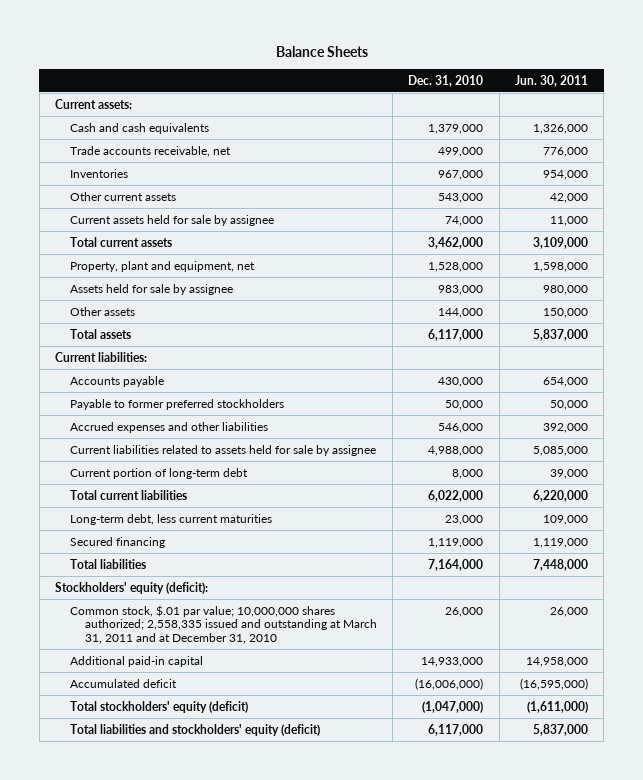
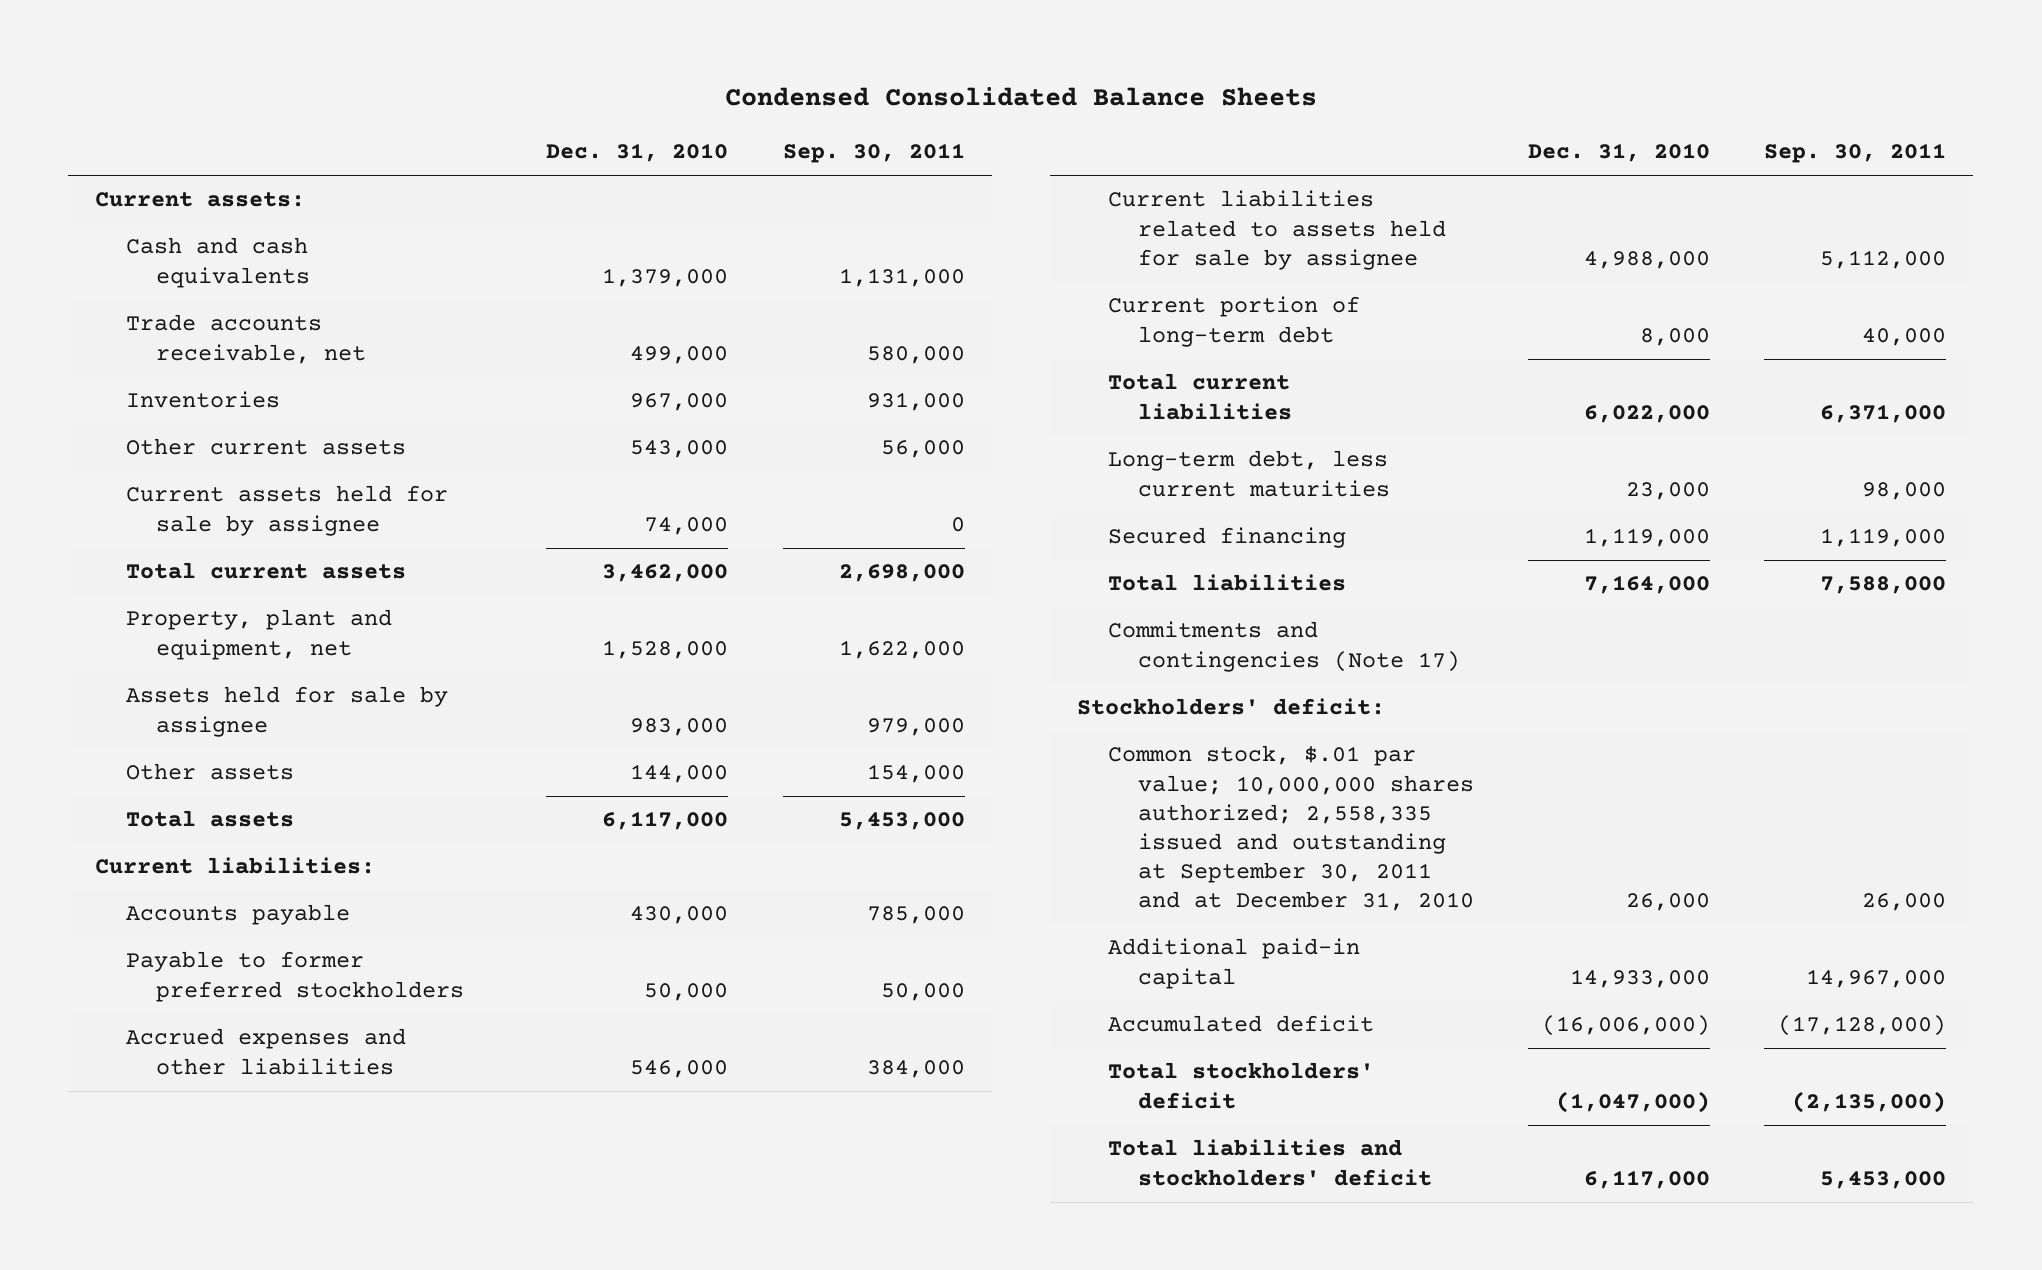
[275,46,368,58] Balance Sheets -> [724,86,1317,106] Condensed Consolidated Balance Sheets
[515,74,589,87] Jun. 30, 2011 -> none
none -> [782,143,965,164] Sep. 30, 2011
none -> [1107,621,1461,672] Commitments and contingencies (Note 17)
[55,581,209,594] Stockholders' equity (deficit): -> [1077,698,1386,716] Stockholders' deficit:
[69,604,377,645] Common stock, $.01 par value; 10,000,000 shares authorized; 2,558,335 issued and outstanding at March 31, 2011 and at December 31, 2010 -> [1107,745,1475,911] Common stock, $.01 par value; 10,000,000 shares authorized; 2,558,335 issued and outstanding at September 30, 2011 and at December 31, 2010
[69,700,248,713] Total stockholders' equity (deficit) -> [1107,1062,1374,1109] Total stockholders' deficit
[69,723,320,736] Total liabilities and stockholders' equity (deficit) -> [1107,1139,1433,1186] Total liabilities and stockholders' deficit

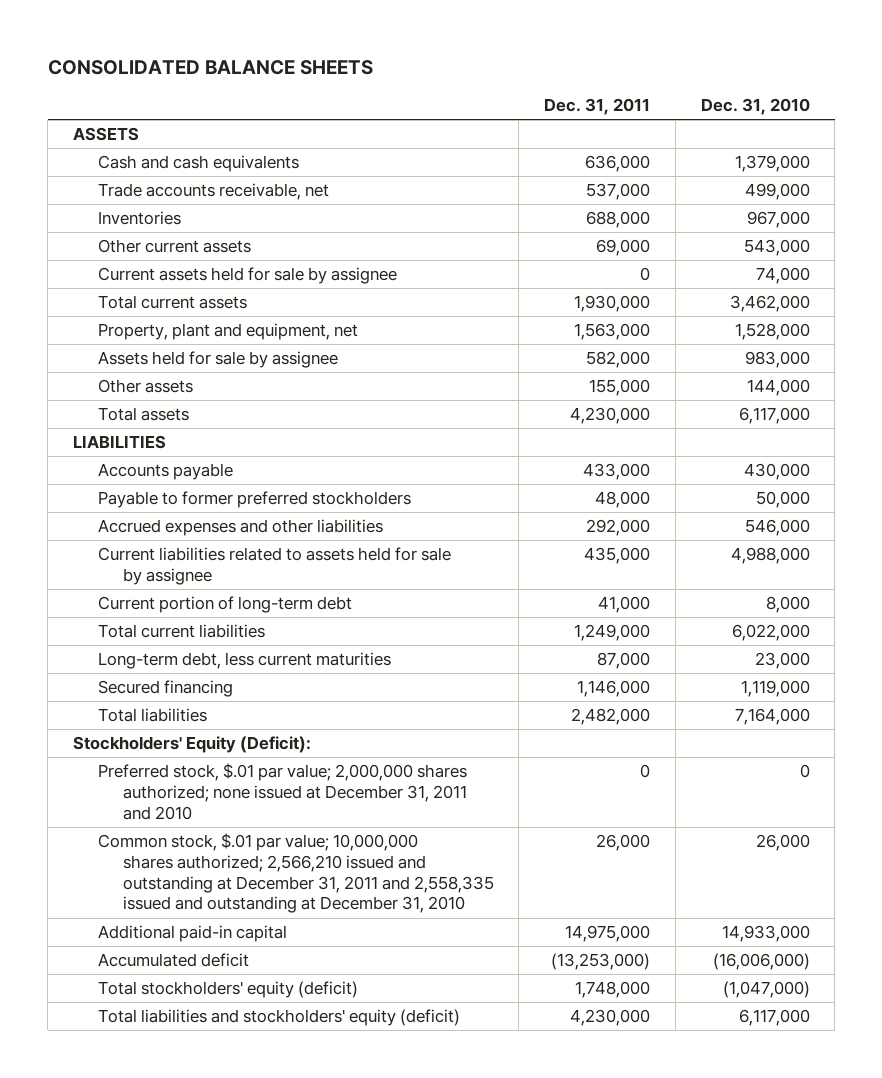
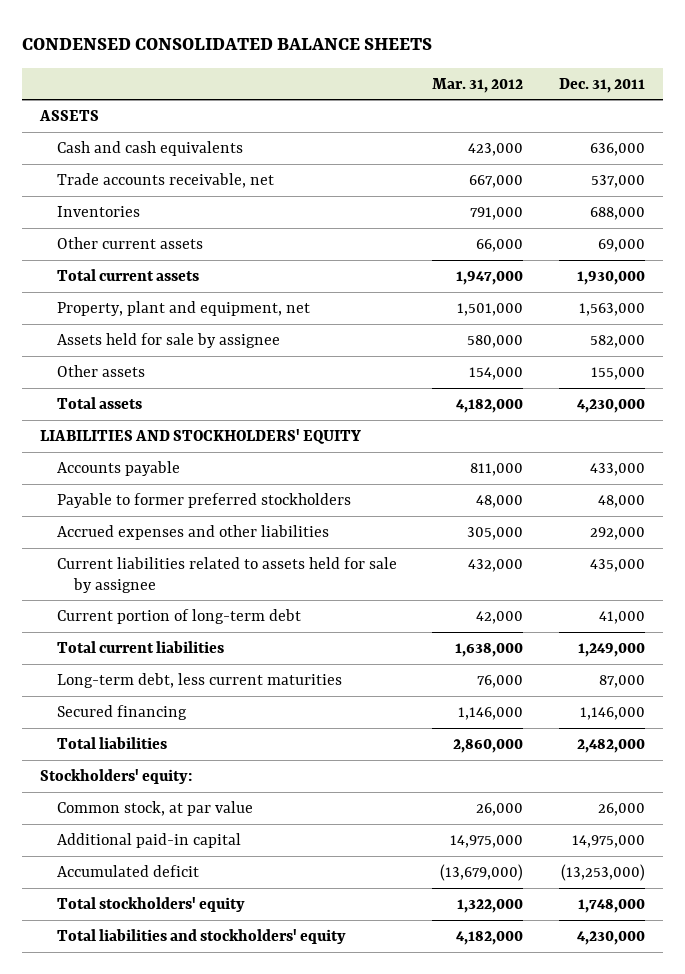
[47,59,373,75] CONSOLIDATED BALANCE SHEETS -> [21,37,432,50] CONDENSED CONSOLIDATED BALANCE SHEETS
[700,98,810,116] Dec. 31, 2010 -> none
none -> [432,77,524,93] Mar. 31, 2012
[97,267,397,285] Current assets held for sale by assignee -> none
[72,435,166,450] LIABILITIES -> none
none -> [39,428,361,444] LIABILITIES AND STOCKHOLDERS' EQUITY
[97,763,467,820] Preferred stock, $.01 par value; 2,000,000 shares authorized; none issued at December 31, 2011 and 2010 -> none
[72,736,311,754] Stockholders' Equity (Deficit): -> [39,768,192,784] Stockholders' equity:
[97,833,494,914] Common stock, $.01 par value; 10,000,000 shares authorized; 2,566,210 issued and outstanding at December 31, 2011 and 2,558,335 issued and outstanding at December 31, 2010 -> [56,800,253,816] Common stock, at par value
[97,981,358,999] Total stockholders' equity (deficit) -> [56,896,245,912] Total stockholders' equity
[97,1009,460,1027] Total liabilities and stockholders' equity (deficit) -> [56,928,346,944] Total liabilities and stockholders' equity

